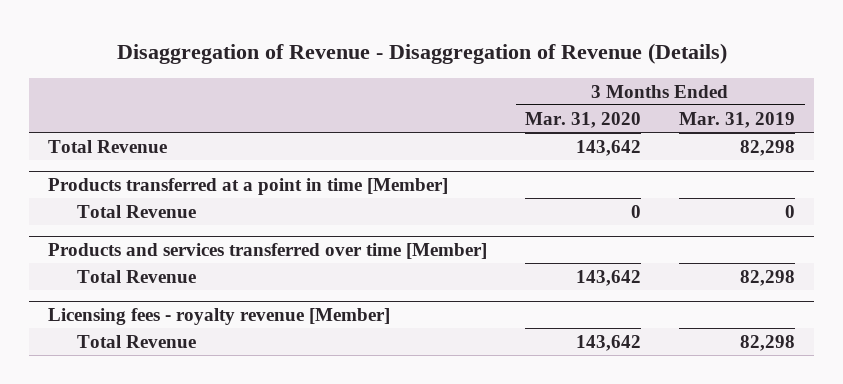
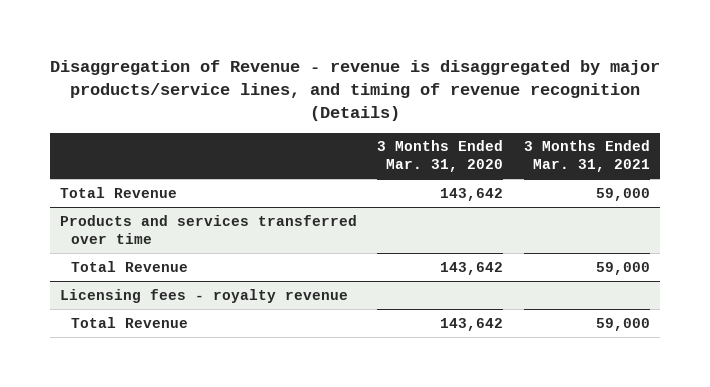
[116,42,727,64] Disaggregation of Revenue - Disaggregation of Revenue (Details) -> [49,60,660,121] Disaggregation of Revenue - revenue is disaggregated by major products/service lines, and timing of revenue recognition (Details)
[679,111,796,128] Mar. 31, 2019 -> none
none -> [524,140,651,173] 3 Months Ended Mar. 31, 2021
[48,177,449,195] Products transferred at a point in time [Member] -> none
[76,204,196,218] Total Revenue -> none
[48,242,488,259] Products and services transferred over time [Member] -> [59,214,357,244] Products and services transferred over time
[48,307,391,325] Licensing fees - royalty revenue [Member] -> [59,288,348,303] Licensing fees - royalty revenue

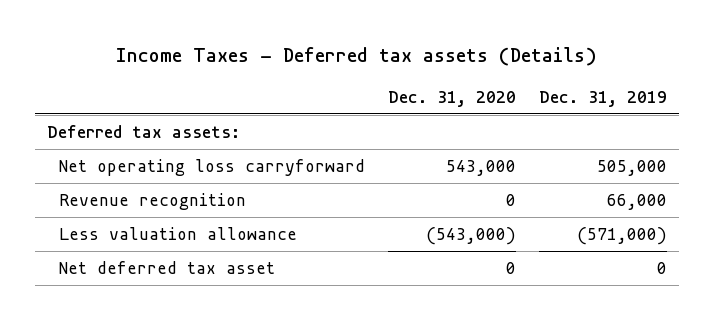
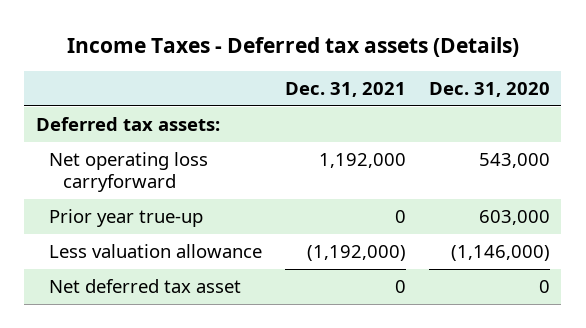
[539,90,668,107] Dec. 31, 2019 -> none
none -> [285,82,407,98] Dec. 31, 2021
[59,192,247,210] Revenue recognition -> none
none -> [49,208,204,227] Prior year true-up
[426,226,517,245] (543,000) -> [450,244,550,261] (1,146,000)

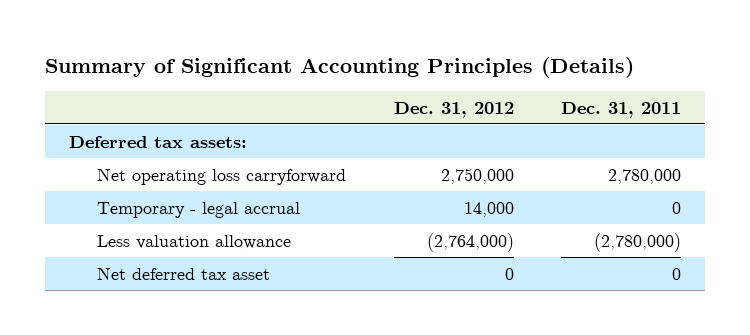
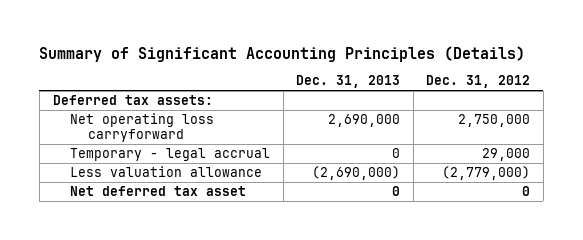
[561,101,682,118] Dec. 31, 2011 -> none
none -> [296,75,401,89] Dec. 31, 2013
[463,201,514,217] 14,000 -> [482,148,531,162] 29,000
[426,232,514,252] (2,764,000) -> [442,166,531,181] (2,779,000)

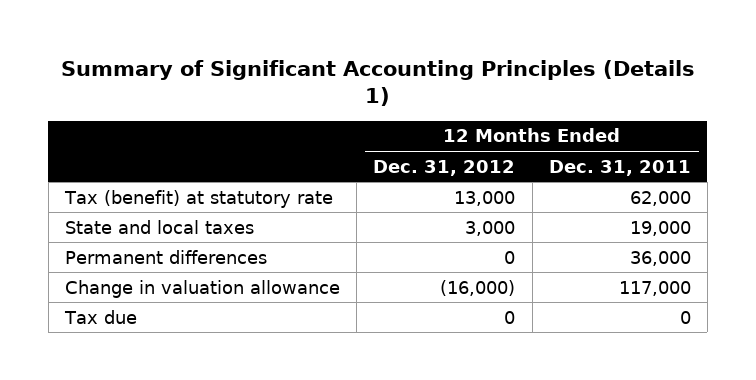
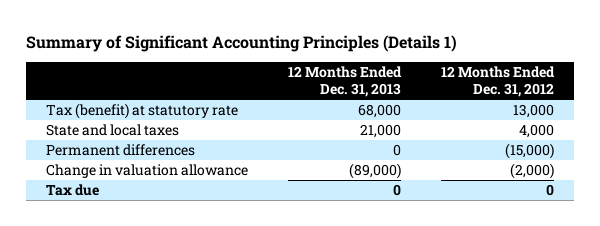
[548,159,691,176] Dec. 31, 2011 -> none
none -> [287,66,402,97] 12 Months Ended Dec. 31, 2013
[465,220,516,236] 3,000 -> [518,124,554,139] 4,000
[504,250,516,264] 0 -> [504,143,554,160] (15,000)
[440,279,516,296] (16,000) -> [509,163,554,180] (2,000)

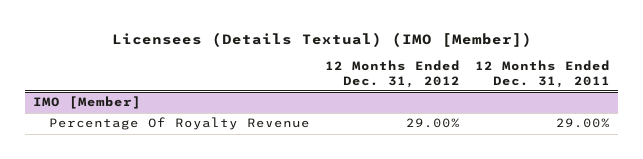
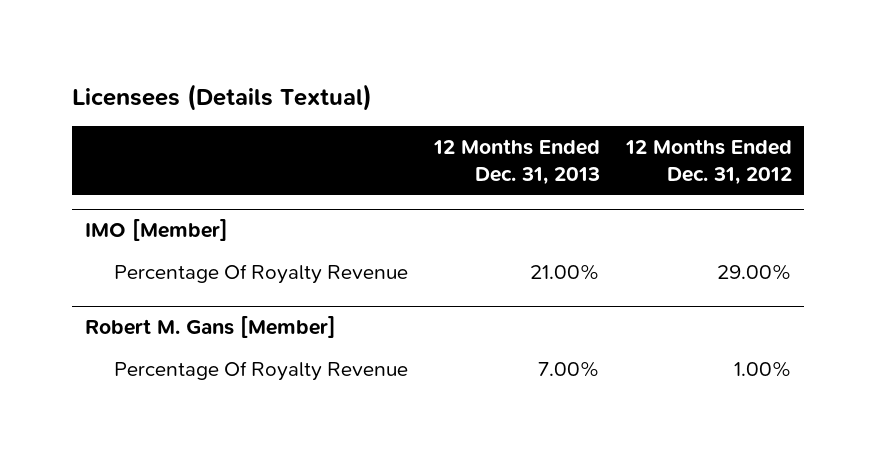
[111,31,532,47] Licensees (Details Textual) (IMO [Member]) -> [72,84,373,112] Licensees (Details Textual)
[475,59,611,88] 12 Months Ended Dec. 31, 2011 -> none
none -> [433,139,601,185] 12 Months Ended Dec. 31, 2013
none -> [85,316,337,339] Robert M. Gans [Member]
none -> [114,361,409,382] Percentage Of Royalty Revenue

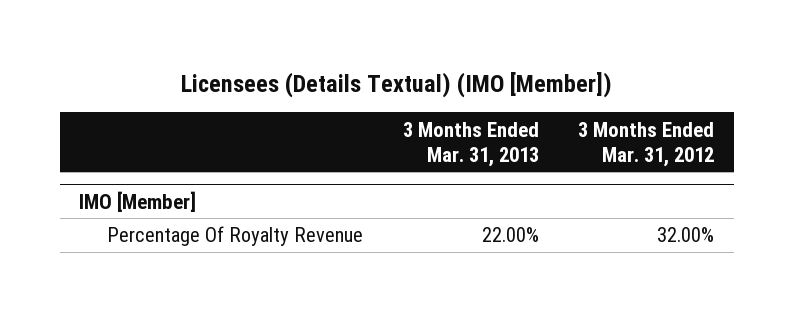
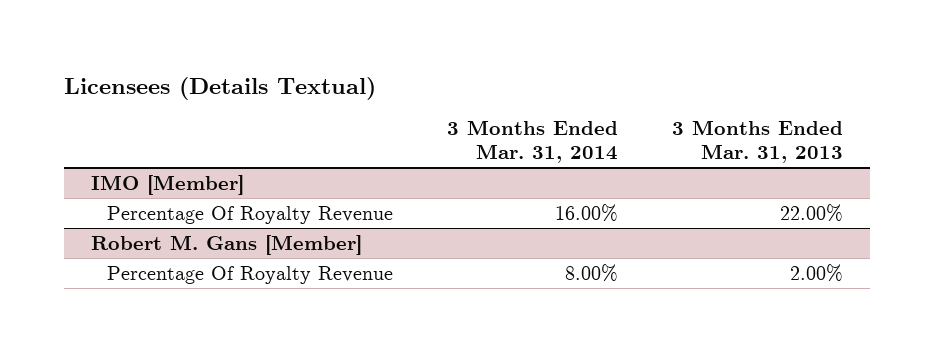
[180,71,612,98] Licensees (Details Textual) (IMO [Member]) -> [64,77,377,101] Licensees (Details Textual)
[578,121,715,167] 3 Months Ended Mar. 31, 2012 -> none
none -> [447,120,619,164] 3 Months Ended Mar. 31, 2014
none -> [91,234,363,255] Robert M. Gans [Member]
none -> [107,265,394,284] Percentage Of Royalty Revenue

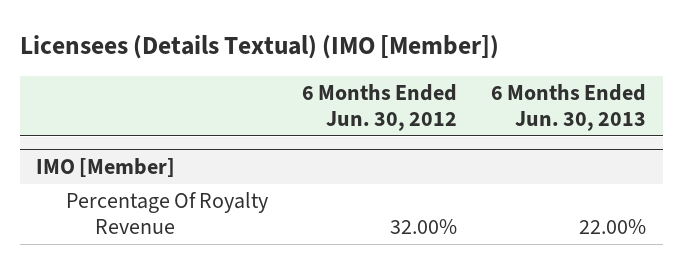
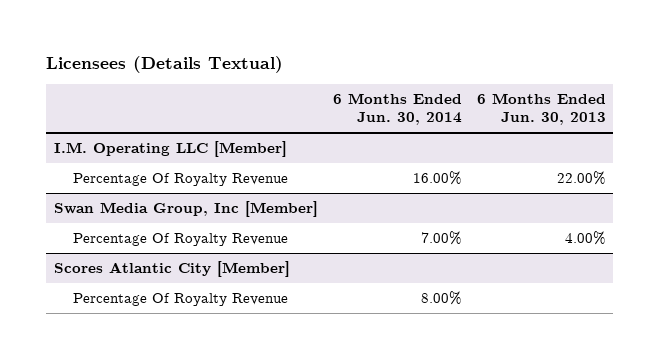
[19,34,499,59] Licensees (Details Textual) (IMO [Member]) -> [46,56,284,74] Licensees (Details Textual)
[301,84,457,132] 6 Months Ended Jun. 30, 2012 -> none
none -> [332,93,462,126] 6 Months Ended Jun. 30, 2014
[36,158,176,178] IMO [Member] -> none
none -> [53,141,287,158] I.M. Operating LLC [Member]
none -> [53,201,318,218] Swan Media Group, Inc [Member]
none -> [72,233,288,247] Percentage Of Royalty Revenue
none -> [53,261,290,278] Scores Atlantic City [Member]
none -> [72,293,288,307] Percentage Of Royalty Revenue

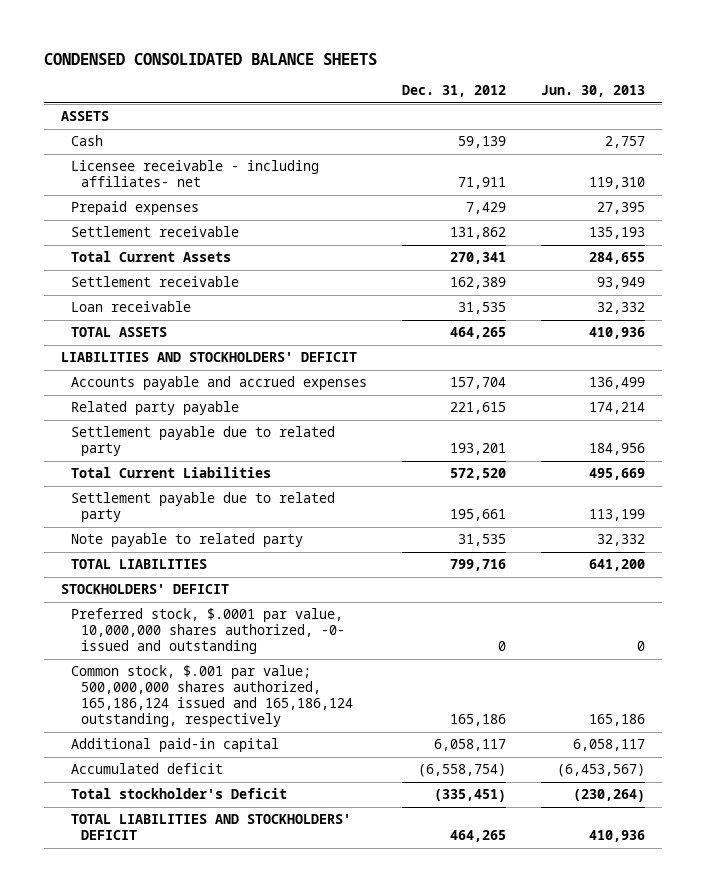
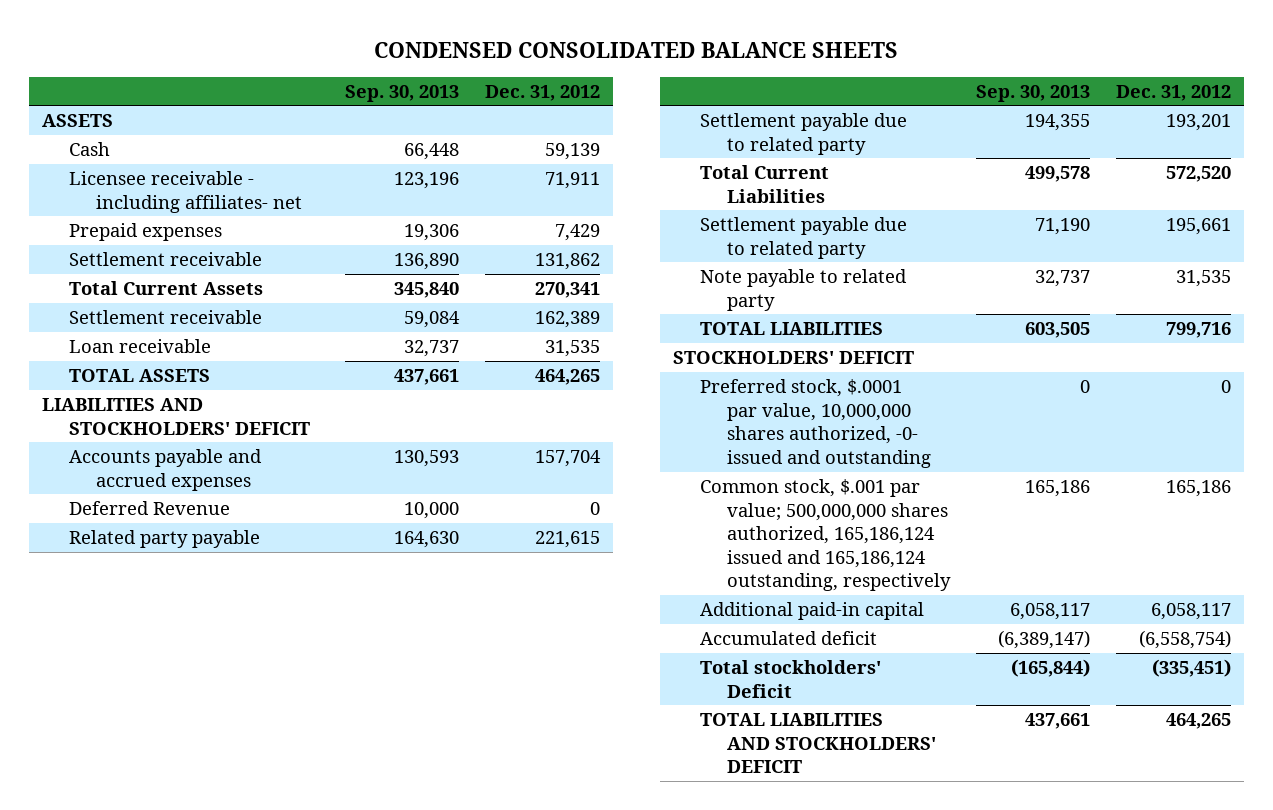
[540,85,645,98] Jun. 30, 2013 -> none
none -> [345,84,460,102] Sep. 30, 2013
none -> [69,501,231,516] Deferred Revenue
[71,788,288,800] Total stockholder's Deficit -> [699,660,881,698] Total stockholders' Deficit

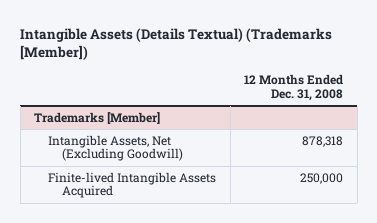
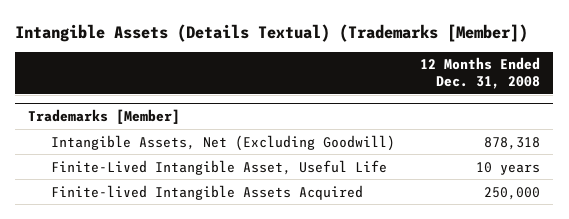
none -> [50,159,387,175] Finite-Lived Intangible Asset, Useful Life

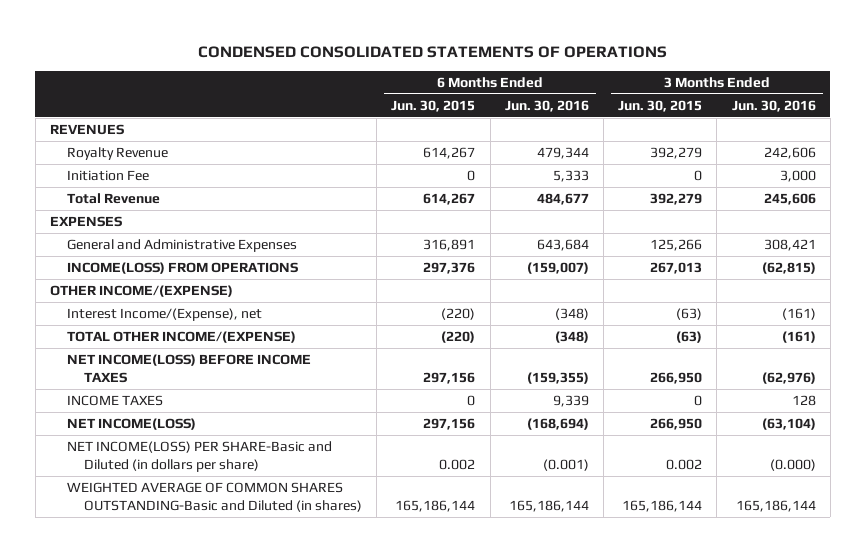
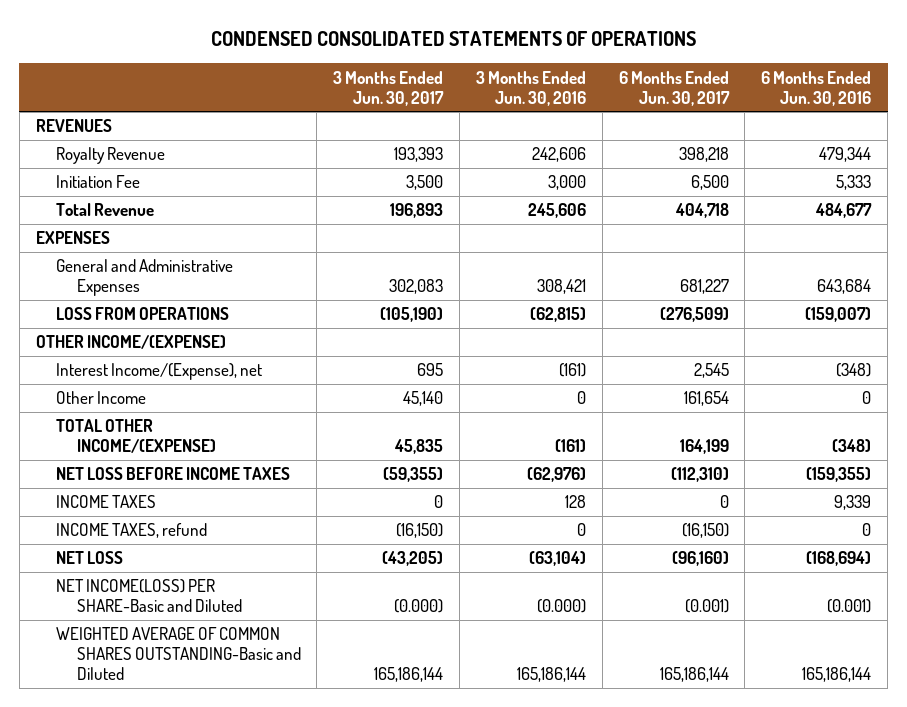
[391,99,476,112] Jun. 30, 2015 -> none
[618,99,703,112] Jun. 30, 2015 -> none
none -> [333,70,445,106] 3 Months Ended Jun. 30, 2017
none -> [618,70,730,106] 6 Months Ended Jun. 30, 2017
[67,261,299,274] INCOME(LOSS) FROM OPERATIONS -> [56,307,230,321] LOSS FROM OPERATIONS
none -> [56,391,147,405] Other Income
[67,353,312,384] NET INCOME(LOSS) BEFORE INCOME TAXES -> [56,467,291,481] NET LOSS BEFORE INCOME TAXES
none -> [56,523,208,539] INCOME TAXES, refund
[67,417,197,430] NET INCOME(LOSS) -> [56,551,124,565] NET LOSS
[67,440,333,473] NET INCOME(LOSS) PER SHARE-Basic and Diluted (in dollars per share) -> [56,579,242,613] NET INCOME(LOSS) PER SHARE-Basic and Diluted
[67,481,363,513] WEIGHTED AVERAGE OF COMMON SHARES OUTSTANDING-Basic and Diluted (in shares) -> [56,627,301,681] WEIGHTED AVERAGE OF COMMON SHARES OUTSTANDING-Basic and Diluted

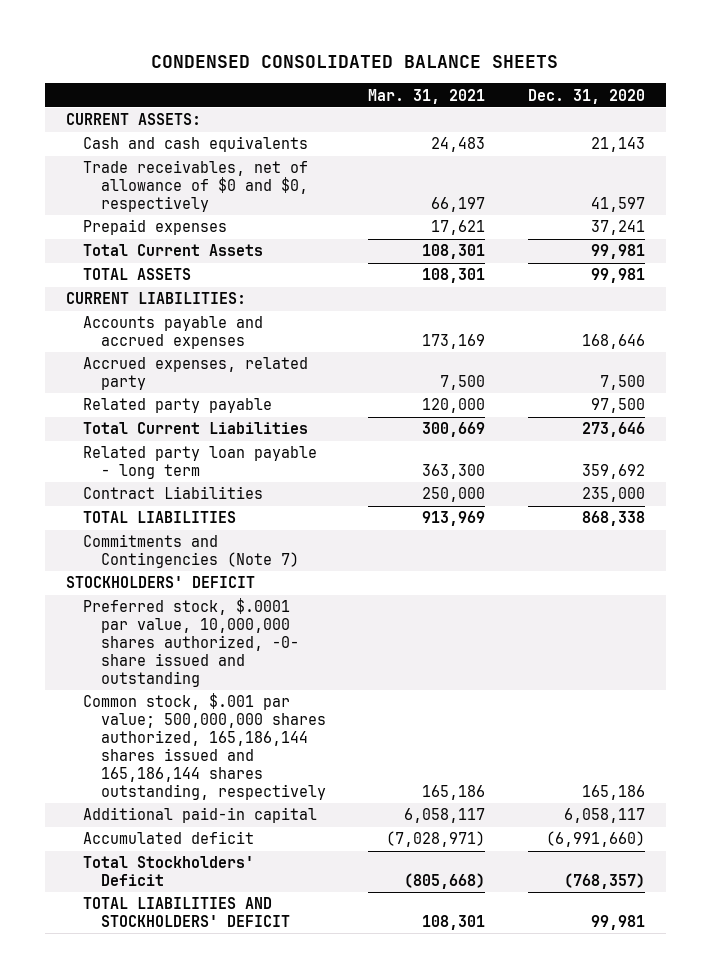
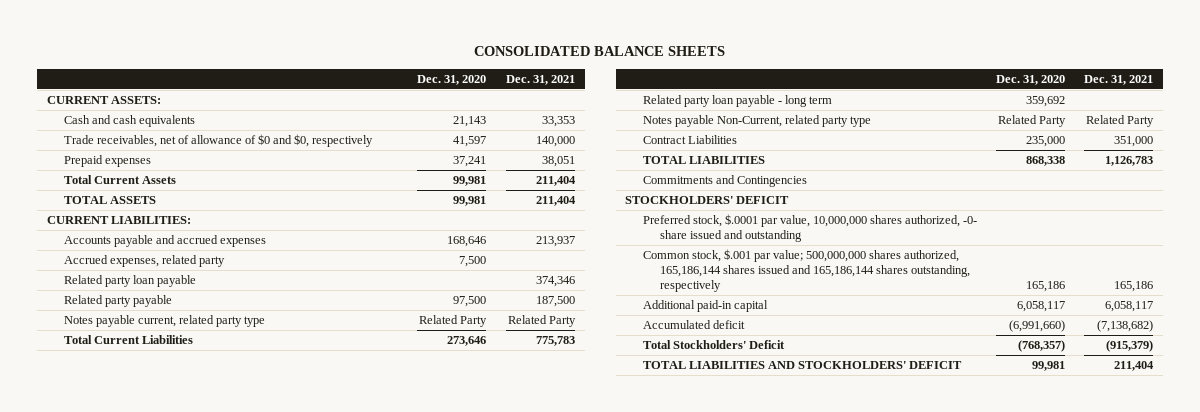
[151,55,559,69] CONDENSED CONSOLIDATED BALANCE SHEETS -> [474,46,726,57] CONSOLIDATED BALANCE SHEETS
[368,88,486,104] Mar. 31, 2021 -> none
none -> [505,74,575,85] Dec. 31, 2021
none -> [63,274,196,287] Related party loan payable
none -> [63,314,265,327] Notes payable current, related party type
none -> [642,114,871,127] Notes payable Non-Current, related party type
[83,534,300,569] Commitments and Contingencies (Note 7) -> [642,174,807,187] Commitments and Contingencies

